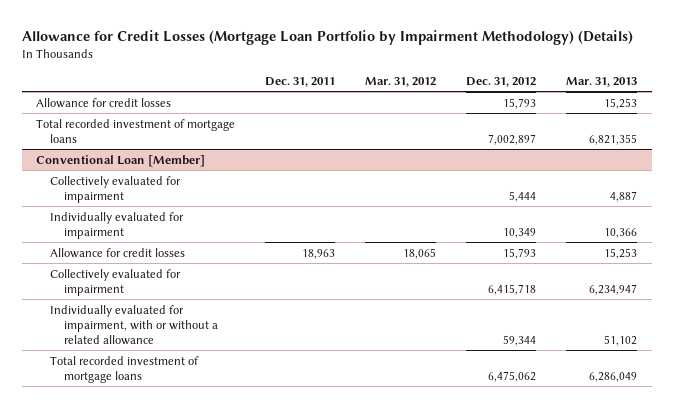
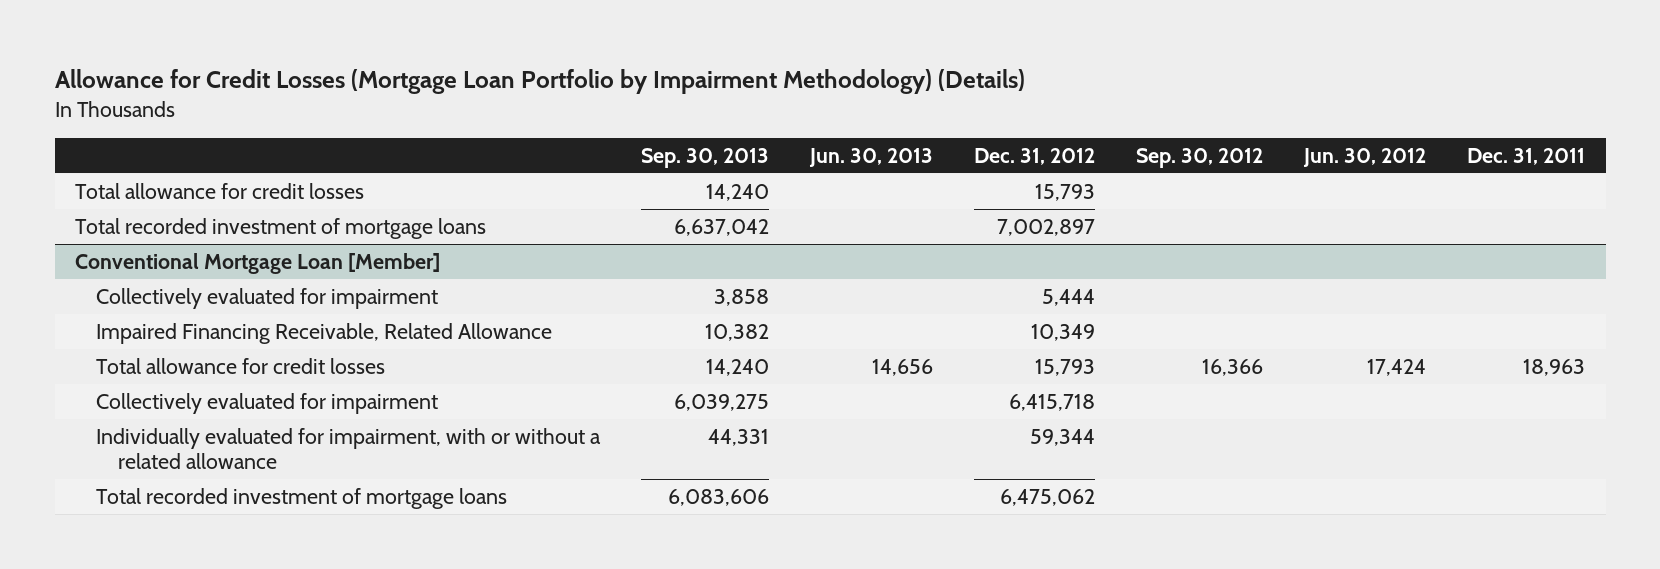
[365,76,437,87] Mar. 31, 2012 -> none
[566,76,638,87] Mar. 31, 2013 -> none
none -> [641,147,770,168] Sep. 30, 2013
none -> [809,147,934,167] Jun. 30, 2013
none -> [1136,147,1264,168] Sep. 30, 2012
none -> [1303,147,1427,167] Jun. 30, 2012
[36,97,172,108] Allowance for credit losses -> [75,182,365,199] Total allowance for credit losses
[36,154,206,167] Conventional Loan [Member] -> [75,252,441,274] Conventional Mortgage Loan [Member]
[50,211,185,239] Individually evaluated for impairment -> [96,322,553,344] Impaired Financing Receivable, Related Allowance
[50,247,186,258] Allowance for credit losses -> [96,357,386,374] Total allowance for credit losses

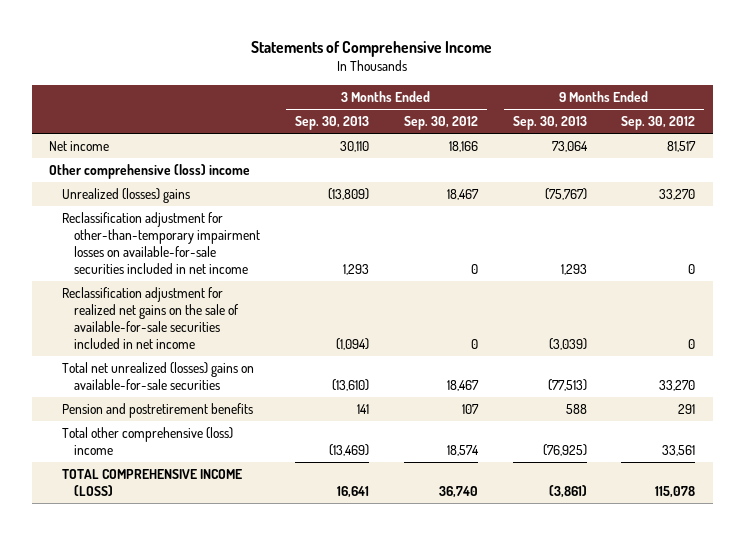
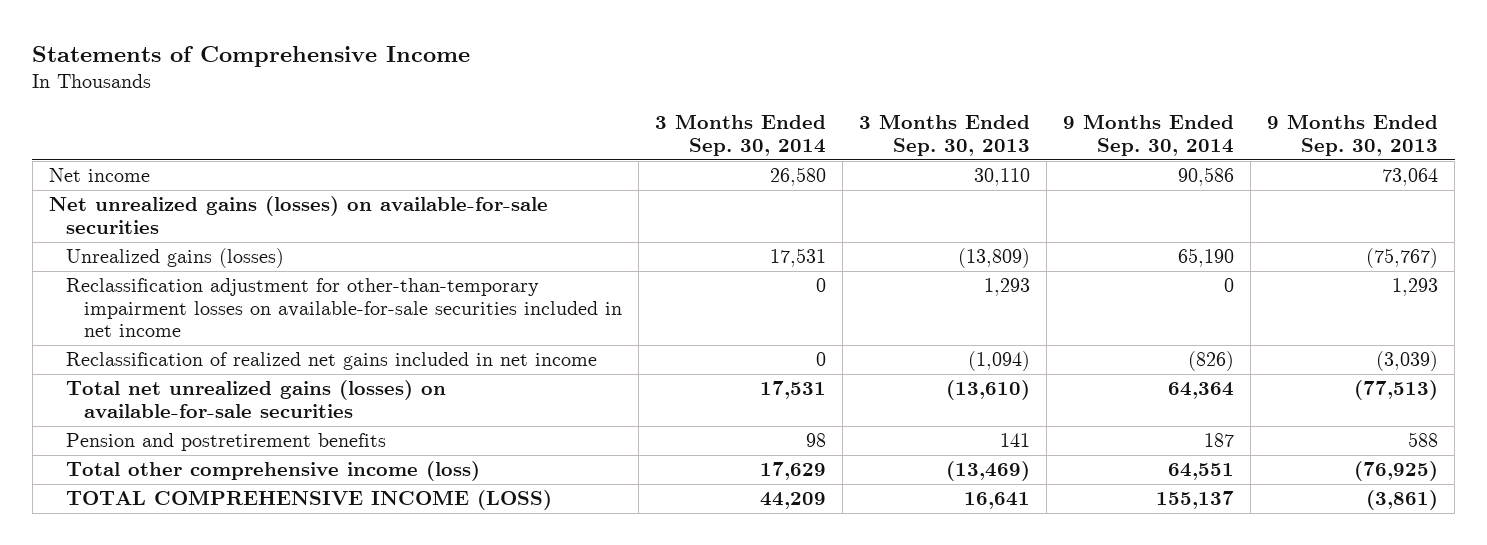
[403,116,478,131] Sep. 30, 2012 -> none
[621,116,696,131] Sep. 30, 2012 -> none
none -> [654,114,826,156] 3 Months Ended Sep. 30, 2014
none -> [1062,114,1234,156] 9 Months Ended Sep. 30, 2014
[49,164,251,180] Other comprehensive (loss) income -> none
none -> [48,196,548,234] Net unrealized gains (losses) on available-for-sale securities
[61,188,190,204] Unrealized (losses) gains -> [66,248,285,269] Unrealized gains (losses)
[61,287,240,350] Reclassification adjustment for realized net gains on the sale of available-for-sale securities included in net income -> [66,352,598,371] Reclassification of realized net gains included in net income
[61,362,254,391] Total net unrealized (losses) gains on available-for-sale securities -> [66,380,447,418] Total net unrealized gains (losses) on available-for-sale securities
[61,427,233,456] Total other comprehensive (loss) income -> [66,461,481,482] Total other comprehensive income (loss)

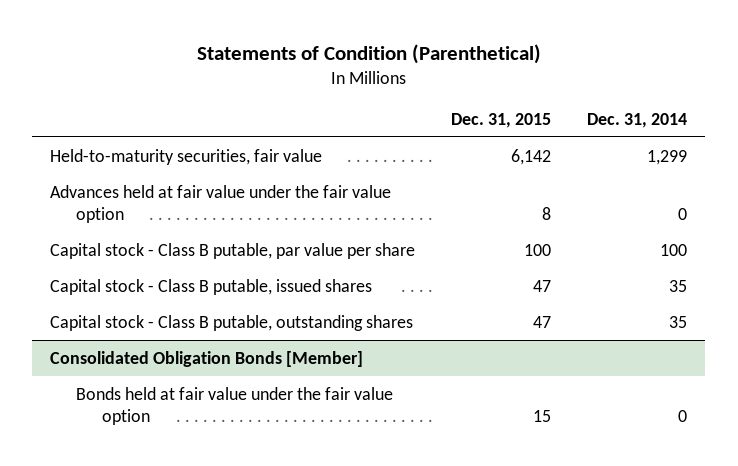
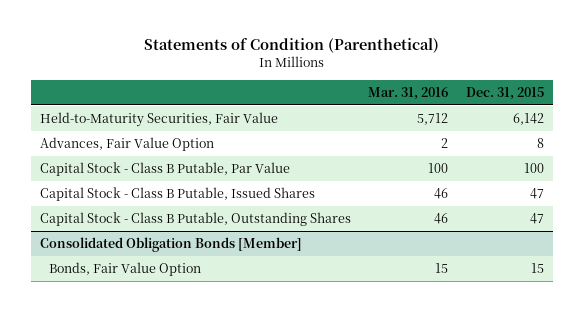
[587,112,688,128] Dec. 31, 2014 -> none
none -> [368,86,449,100] Mar. 31, 2016
[50,148,323,165] Held-to-maturity securities, fair value -> [39,112,278,128] Held-to-Maturity Securities, Fair Value
[50,184,392,224] Advances held at fair value under the fair value option -> [39,137,214,152] Advances, Fair Value Option
[50,242,416,259] Capital stock - Class B putable, par value per share -> [39,162,290,177] Capital Stock - Class B Putable, Par Value
[50,278,373,295] Capital stock - Class B putable, issued shares -> [39,187,315,202] Capital Stock - Class B Putable, Issued Shares
[50,314,414,331] Capital stock - Class B putable, outstanding shares -> [39,212,351,227] Capital Stock - Class B Putable, Outstanding Shares
[76,386,394,426] Bonds held at fair value under the fair value option -> [48,262,201,277] Bonds, Fair Value Option

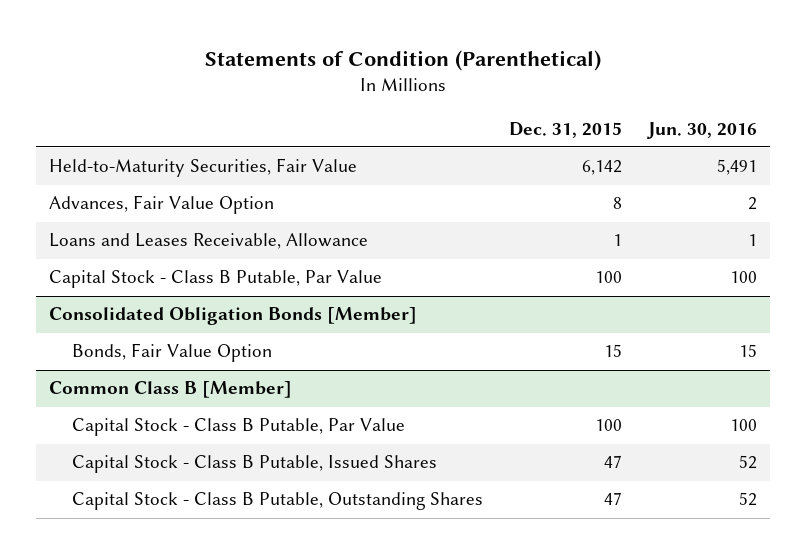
[368,86,449,100] Mar. 31, 2016 -> none
none -> [647,121,758,139] Jun. 30, 2016
none -> [49,233,369,250] Loans and Leases Receivable, Allowance
[39,187,315,202] Capital Stock - Class B Putable, Issued Shares -> none
[39,212,351,227] Capital Stock - Class B Putable, Outstanding Shares -> none
none -> [49,381,293,399] Common Class B [Member]
none -> [72,418,406,437] Capital Stock - Class B Putable, Par Value
none -> [72,455,438,474] Capital Stock - Class B Putable, Issued Shares
none -> [72,492,484,511] Capital Stock - Class B Putable, Outstanding Shares

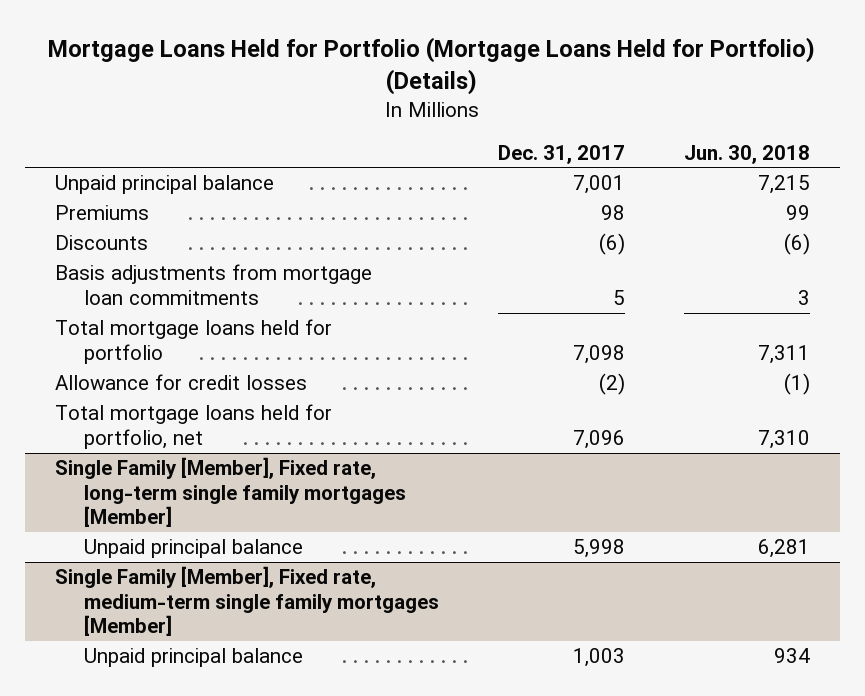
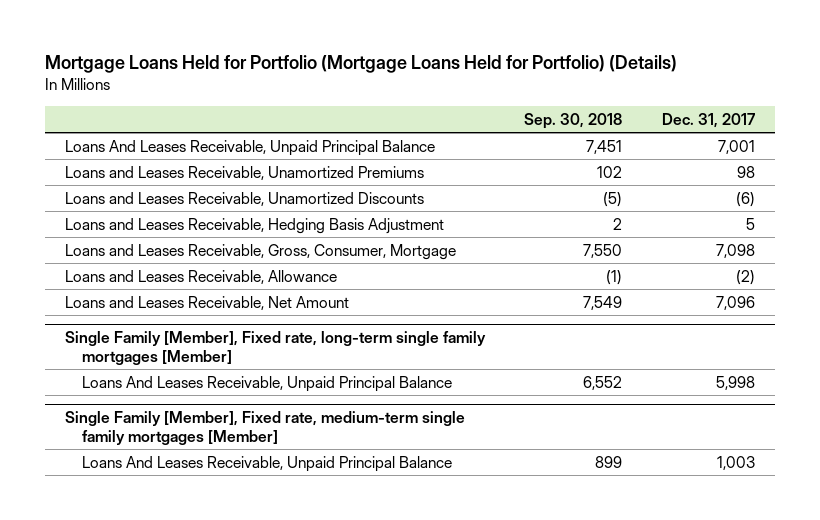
[684,144,811,164] Jun. 30, 2018 -> none
none -> [524,112,623,129] Sep. 30, 2018
[54,175,274,195] Unpaid principal balance -> [64,139,435,156] Loans And Leases Receivable, Unpaid Principal Balance
[54,205,149,221] Premiums -> [64,165,424,180] Loans and Leases Receivable, Unamortized Premiums
[54,235,148,251] Discounts -> [64,191,424,206] Loans and Leases Receivable, Unamortized Discounts
[54,264,372,305] Basis adjustments from mortgage loan commitments -> [64,217,444,234] Loans and Leases Receivable, Hedging Basis Adjustment
[54,319,332,364] Total mortgage loans held for portfolio -> [64,243,456,260] Loans and Leases Receivable, Gross, Consumer, Mortgage
[54,374,307,391] Allowance for credit losses -> [64,269,337,284] Loans and Leases Receivable, Allowance
[54,404,332,449] Total mortgage loans held for portfolio, net -> [64,295,349,310] Loans and Leases Receivable, Net Amount
[83,539,303,559] Unpaid principal balance -> [82,375,453,392] Loans And Leases Receivable, Unpaid Principal Balance
[83,648,303,668] Unpaid principal balance -> [82,455,453,472] Loans And Leases Receivable, Unpaid Principal Balance

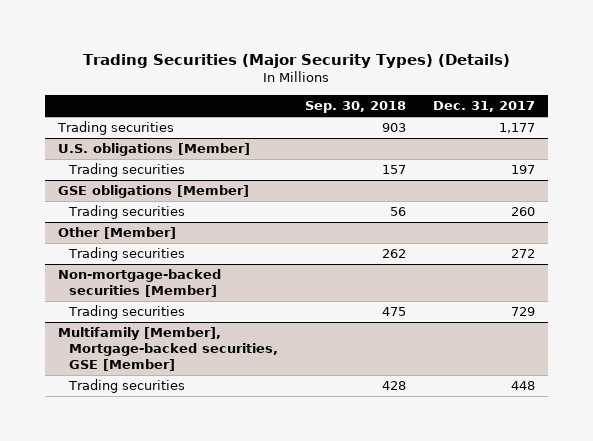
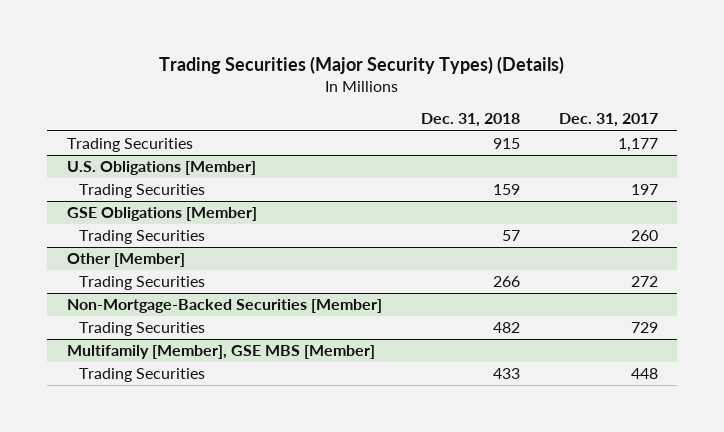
[305,101,407,114] Sep. 30, 2018 -> none
none -> [420,113,520,128] Dec. 31, 2018
[56,121,174,136] Trading securities -> [66,138,193,153] Trading Securities
[57,143,250,157] U.S. obligations [Member] -> [66,161,256,176] U.S. Obligations [Member]
[68,163,186,178] Trading securities -> [79,184,206,199] Trading Securities
[57,185,249,199] GSE obligations [Member] -> [66,207,257,222] GSE Obligations [Member]
[68,205,186,220] Trading securities -> [79,230,206,245] Trading Securities
[57,327,279,371] Multifamily [Member], Mortgage-backed securities, GSE [Member] -> none
[68,247,186,262] Trading securities -> [79,276,206,291] Trading Securities
[57,269,221,298] Non-mortgage-backed securities [Member] -> [66,299,382,314] Non-Mortgage-Backed Securities [Member]
[68,305,186,320] Trading securities -> [79,322,206,337] Trading Securities
none -> [66,345,375,360] Multifamily [Member], GSE MBS [Member]
[68,379,186,394] Trading securities -> [79,368,206,383] Trading Securities

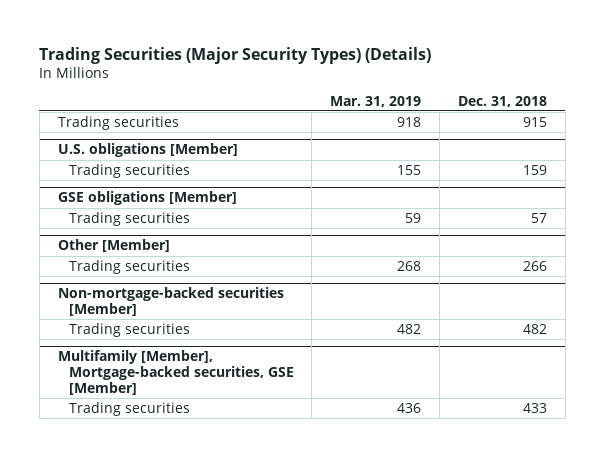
[558,113,658,128] Dec. 31, 2017 -> none
none -> [330,95,422,107] Mar. 31, 2019
[66,138,193,153] Trading Securities -> [57,115,179,130] Trading securities
[66,161,256,176] U.S. Obligations [Member] -> [57,143,238,158] U.S. obligations [Member]
[79,184,206,199] Trading Securities -> [68,163,190,178] Trading securities
[66,207,257,222] GSE Obligations [Member] -> [57,191,237,206] GSE obligations [Member]
[79,230,206,245] Trading Securities -> [68,211,190,226] Trading securities
[66,345,375,360] Multifamily [Member], GSE MBS [Member] -> none
[79,276,206,291] Trading Securities -> [68,259,190,274] Trading securities
[66,299,382,314] Non-Mortgage-Backed Securities [Member] -> [57,287,284,317] Non-mortgage-backed securities [Member]
[79,322,206,337] Trading Securities -> [68,322,190,337] Trading securities
none -> [57,350,294,395] Multifamily [Member], Mortgage-backed securities, GSE [Member]
[79,368,206,383] Trading Securities -> [68,401,190,416] Trading securities

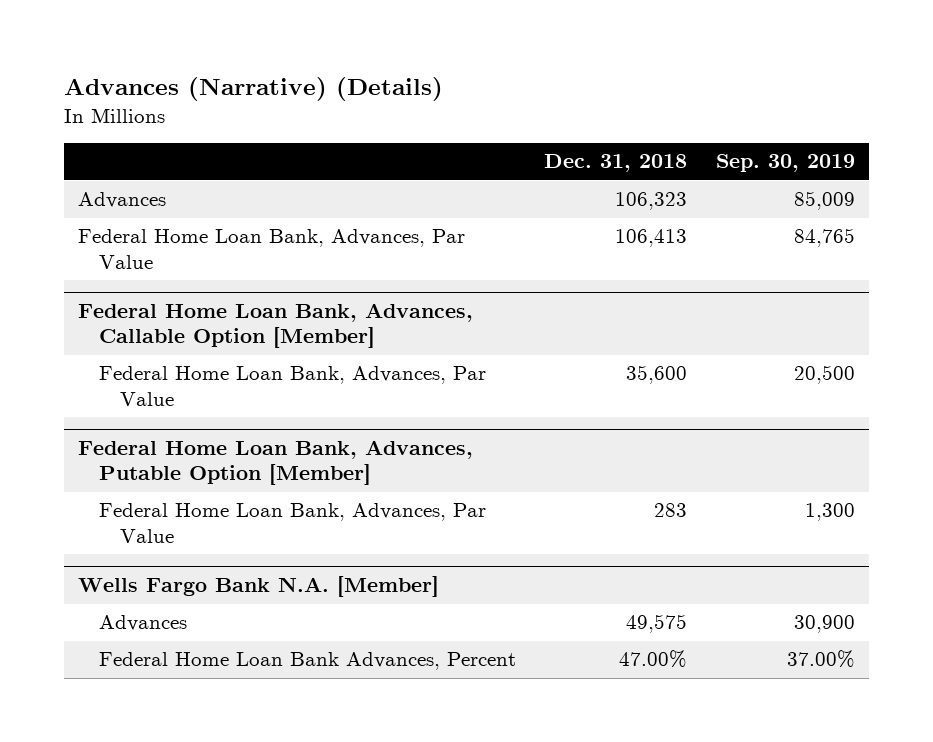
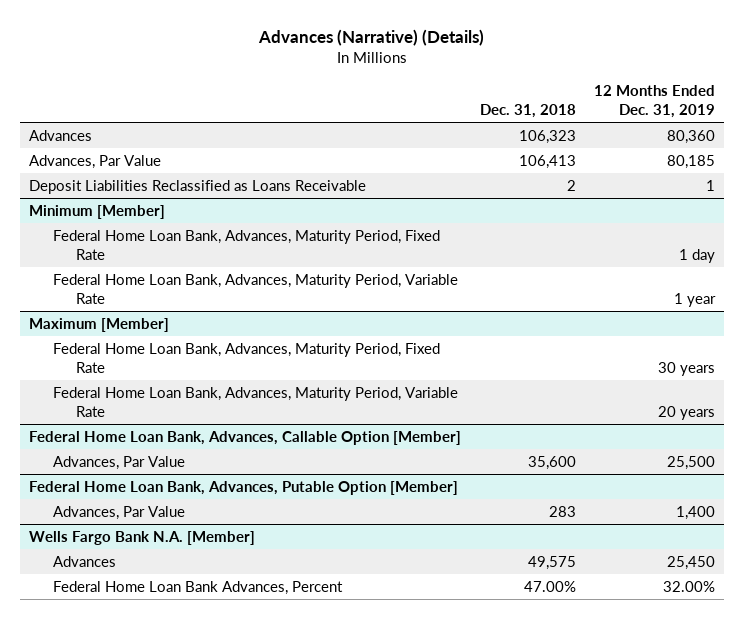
[715,154,855,173] Sep. 30, 2019 -> none
none -> [593,84,715,118] 12 Months Ended Dec. 31, 2019
[78,229,466,269] Federal Home Loan Bank, Advances, Par Value -> [29,154,162,169] Advances, Par Value
none -> [29,179,367,194] Deposit Liabilities Reclassified as Loans Receivable
none -> [29,204,166,219] Minimum [Member]
none -> [52,229,440,261] Federal Home Loan Bank, Advances, Maturity Period, Fixed Rate
none -> [52,273,458,305] Federal Home Loan Bank, Advances, Maturity Period, Variable Rate
none -> [29,317,170,332] Maximum [Member]
none -> [52,342,440,374] Federal Home Loan Bank, Advances, Maturity Period, Fixed Rate
none -> [52,386,458,418] Federal Home Loan Bank, Advances, Maturity Period, Variable Rate
[98,366,486,406] Federal Home Loan Bank, Advances, Par Value -> [52,455,185,470] Advances, Par Value
[98,503,486,543] Federal Home Loan Bank, Advances, Par Value -> [52,505,185,520] Advances, Par Value

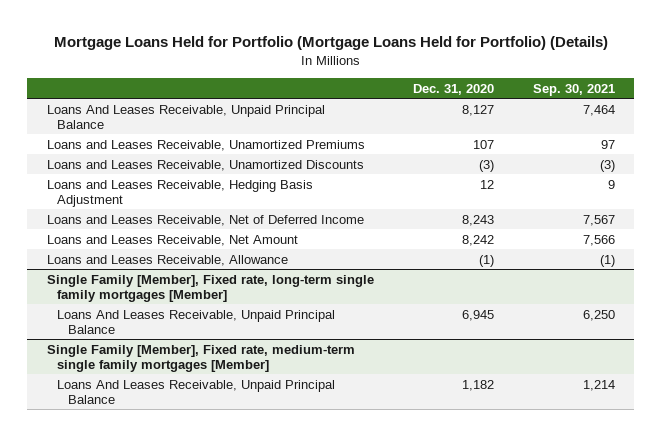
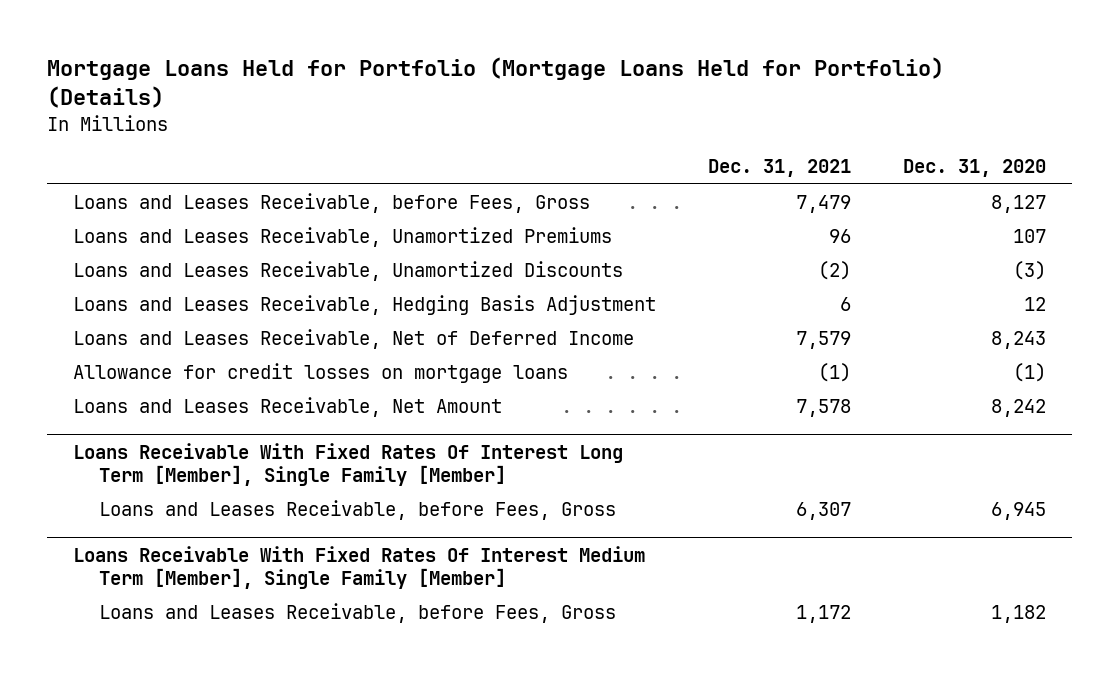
[532,83,615,96] Sep. 30, 2021 -> none
none -> [708,159,852,178] Dec. 31, 2021
[46,104,325,129] Loans And Leases Receivable, Unpaid Principal Balance -> [73,193,591,214] Loans and Leases Receivable, before Fees, Gross
none -> [73,363,569,384] Allowance for credit losses on mortgage loans
[46,254,288,266] Loans and Leases Receivable, Allowance -> none
[46,274,374,302] Single Family [Member], Fixed rate, long-term single family mortgages [Member] -> none
[46,344,355,372] Single Family [Member], Fixed rate, medium-term single family mortgages [Member] -> none
none -> [73,442,624,487] Loans Receivable With Fixed Rates Of Interest Long Term [Member], Single Family [Member]
[57,309,336,334] Loans And Leases Receivable, Unpaid Principal Balance -> [98,500,616,521] Loans and Leases Receivable, before Fees, Gross
none -> [73,545,646,590] Loans Receivable With Fixed Rates Of Interest Medium Term [Member], Single Family [Member]
[57,379,336,404] Loans And Leases Receivable, Unpaid Principal Balance -> [98,603,616,624] Loans and Leases Receivable, before Fees, Gross

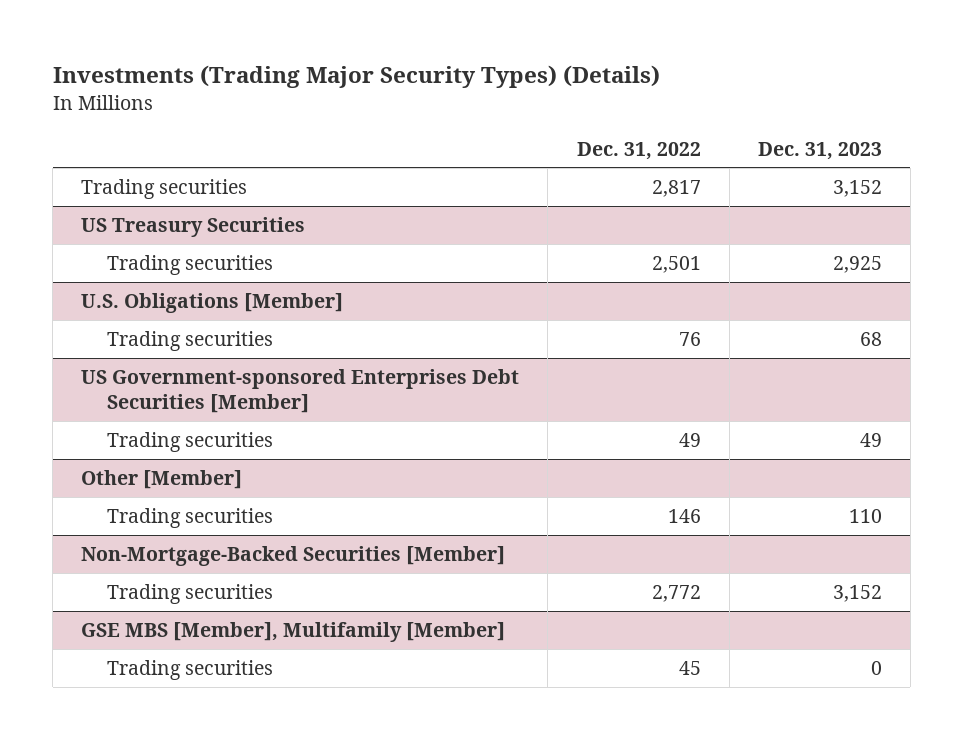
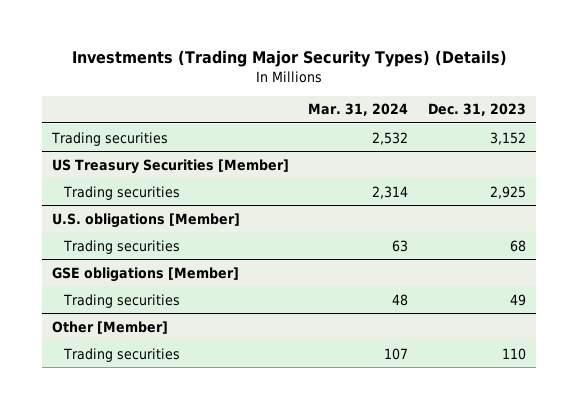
[576,141,701,160] Dec. 31, 2022 -> none
none -> [308,103,409,117] Mar. 31, 2024
[81,217,306,238] US Treasury Securities -> [51,158,289,174] US Treasury Securities [Member]
[81,293,344,314] U.S. Obligations [Member] -> [51,212,240,228] U.S. obligations [Member]
[81,369,520,414] US Government-sponsored Enterprises Debt Securities [Member] -> [51,266,239,282] GSE obligations [Member]
[81,546,506,567] Non-Mortgage-Backed Securities [Member] -> none
[106,584,273,605] Trading securities -> none
[81,622,506,643] GSE MBS [Member], Multifamily [Member] -> none
[106,660,273,681] Trading securities -> none

